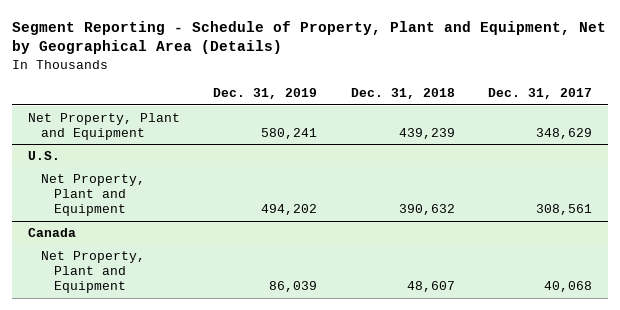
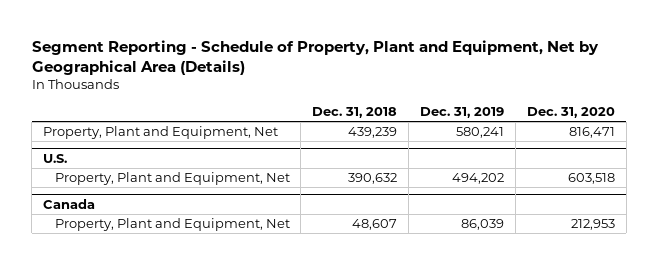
[487,88,592,100] Dec. 31, 2017 -> none
none -> [526,107,615,119] Dec. 31, 2020
[28,112,181,141] Net Property, Plant and Equipment -> [43,126,279,140] Property, Plant and Equipment, Net
[41,173,146,217] Net Property, Plant and Equipment -> [54,172,290,186] Property, Plant and Equipment, Net
[41,250,146,294] Net Property, Plant and Equipment -> [54,218,290,232] Property, Plant and Equipment, Net

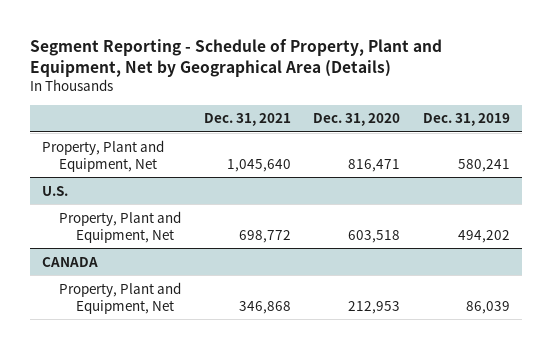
[312,107,398,119] Dec. 31, 2018 -> none
none -> [203,113,291,127] Dec. 31, 2021
[43,198,96,209] Canada -> [41,256,98,267] CANADA

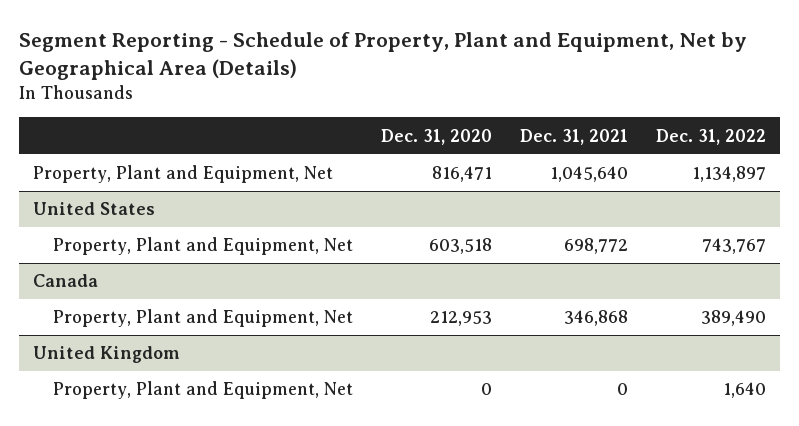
[423,113,511,127] Dec. 31, 2019 -> none
none -> [656,128,767,145] Dec. 31, 2022
[41,185,68,196] U.S. -> [32,202,155,216] United States
[41,256,98,267] CANADA -> [32,274,98,288] Canada
none -> [32,346,180,364] United Kingdom
none -> [53,381,354,400] Property, Plant and Equipment, Net

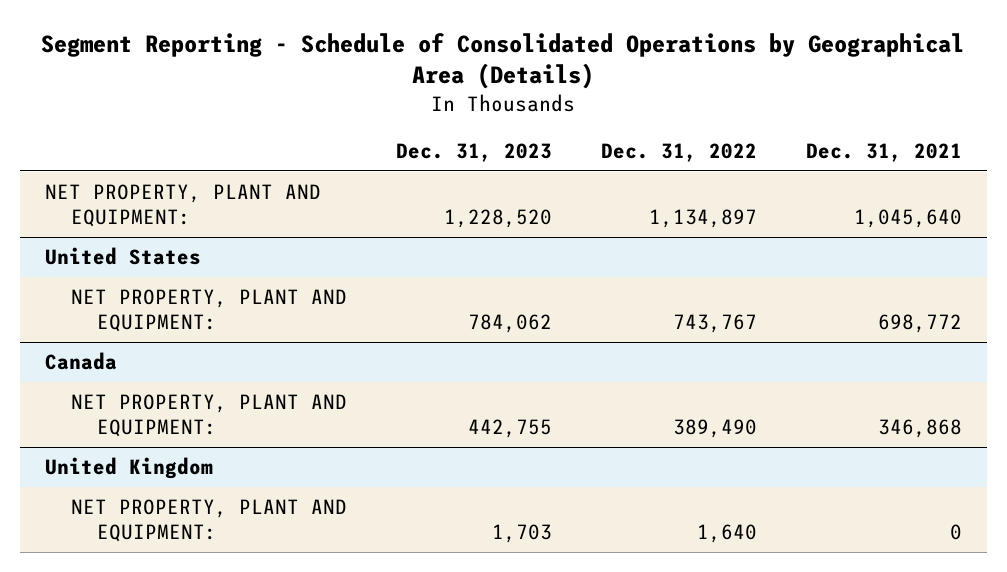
[18,31,747,80] Segment Reporting - Schedule of Property, Plant and Equipment, Net by Geographical Area (Details) -> [41,32,965,90] Segment Reporting - Schedule of Consolidated Operations by Geographical Area (Details)
[381,128,493,145] Dec. 31, 2020 -> none
none -> [395,142,552,162] Dec. 31, 2023
[32,165,333,184] Property, Plant and Equipment, Net -> [44,184,321,228] NET PROPERTY, PLANT AND EQUIPMENT:
[53,237,354,256] Property, Plant and Equipment, Net -> [70,289,347,333] NET PROPERTY, PLANT AND EQUIPMENT:
[53,309,354,328] Property, Plant and Equipment, Net -> [70,394,347,438] NET PROPERTY, PLANT AND EQUIPMENT:
[53,381,354,400] Property, Plant and Equipment, Net -> [70,499,347,543] NET PROPERTY, PLANT AND EQUIPMENT:

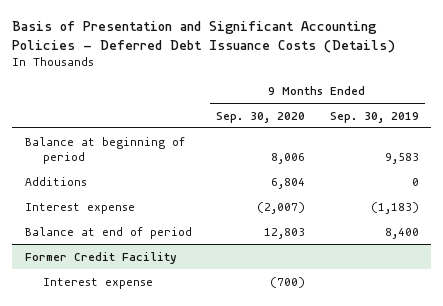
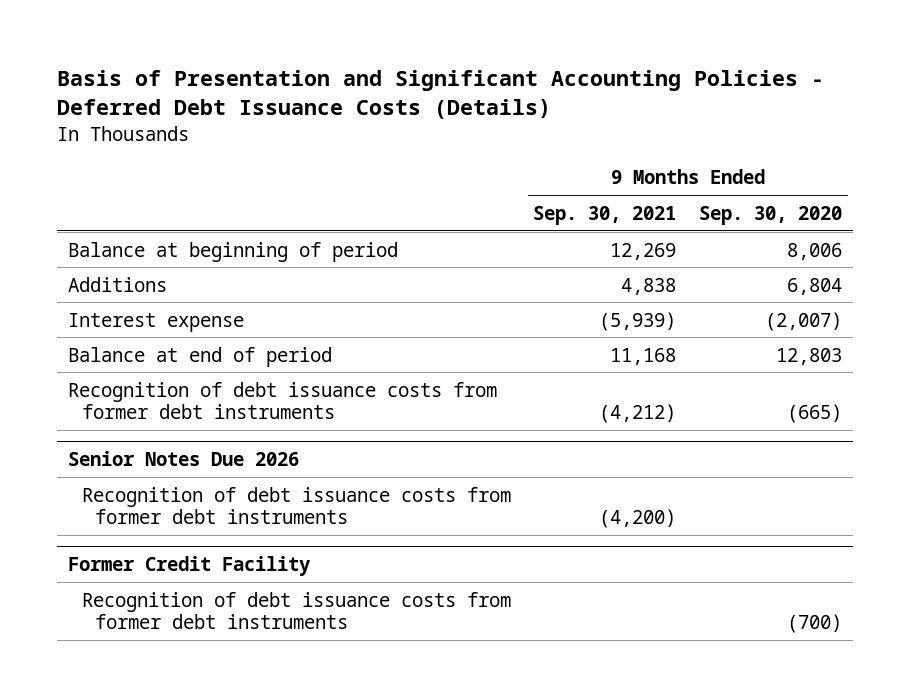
[329,111,419,123] Sep. 30, 2019 -> none
none -> [533,205,677,225] Sep. 30, 2021
none -> [68,381,498,419] Recognition of debt issuance costs from former debt instruments
none -> [68,450,300,466] Senior Notes Due 2026
none -> [81,486,511,524] Recognition of debt issuance costs from former debt instruments
[42,277,153,289] Interest expense -> [81,591,511,629] Recognition of debt issuance costs from former debt instruments

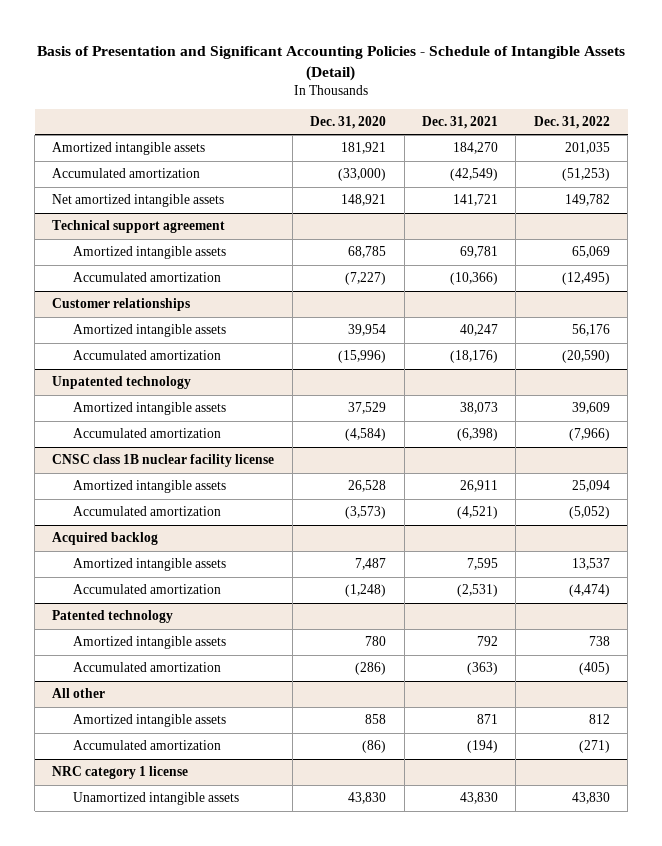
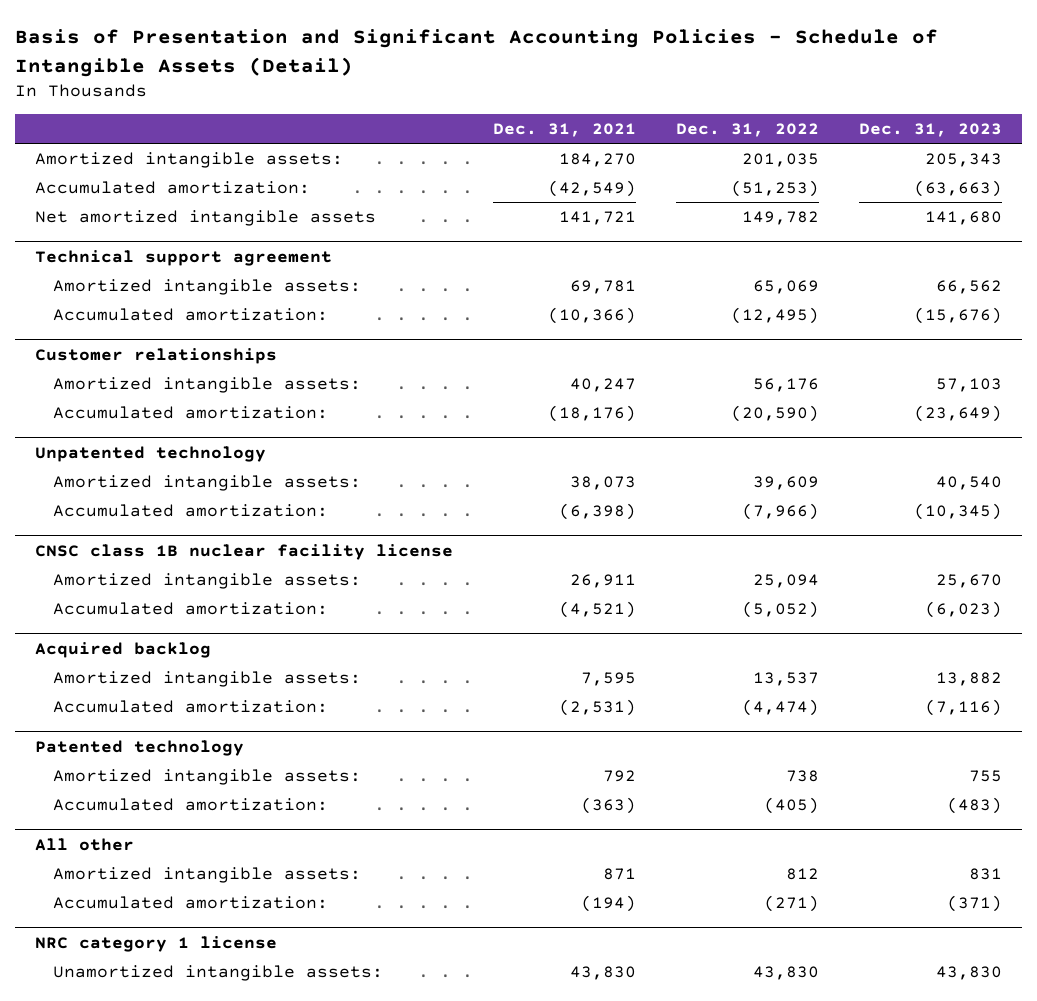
[310,115,387,129] Dec. 31, 2020 -> none
none -> [858,123,1002,138] Dec. 31, 2023
[52,142,206,156] Amortized intangible assets -> [35,151,344,168] Amortized intangible assets:
[52,168,201,179] Accumulated amortization -> [35,180,311,194] Accumulated amortization:
[73,246,227,260] Amortized intangible assets -> [53,278,362,295] Amortized intangible assets:
[73,272,222,283] Accumulated amortization -> [53,307,329,321] Accumulated amortization:
[73,324,227,338] Amortized intangible assets -> [53,376,362,393] Amortized intangible assets:
[73,350,222,361] Accumulated amortization -> [53,405,329,419] Accumulated amortization:
[73,402,227,416] Amortized intangible assets -> [53,474,362,491] Amortized intangible assets:
[73,428,222,439] Accumulated amortization -> [53,503,329,517] Accumulated amortization:
[73,480,227,494] Amortized intangible assets -> [53,572,362,589] Amortized intangible assets:
[73,506,222,517] Accumulated amortization -> [53,601,329,615] Accumulated amortization:
[73,558,227,572] Amortized intangible assets -> [53,670,362,687] Amortized intangible assets:
[73,584,222,595] Accumulated amortization -> [53,699,329,713] Accumulated amortization:
[73,636,227,650] Amortized intangible assets -> [53,768,362,785] Amortized intangible assets:
[73,662,222,673] Accumulated amortization -> [53,797,329,811] Accumulated amortization:
[73,714,227,728] Amortized intangible assets -> [53,866,362,883] Amortized intangible assets:
[73,740,222,751] Accumulated amortization -> [53,895,329,909] Accumulated amortization:
[73,792,240,806] Unamortized intangible assets -> [53,964,384,981] Unamortized intangible assets:

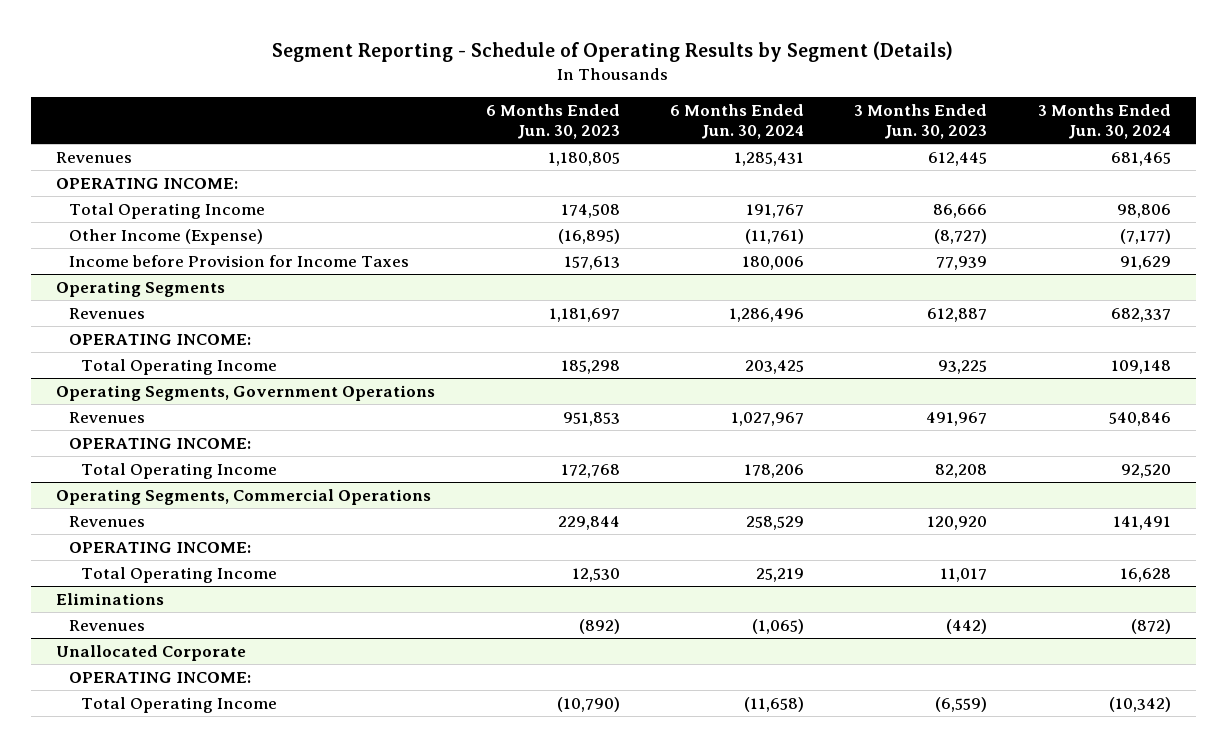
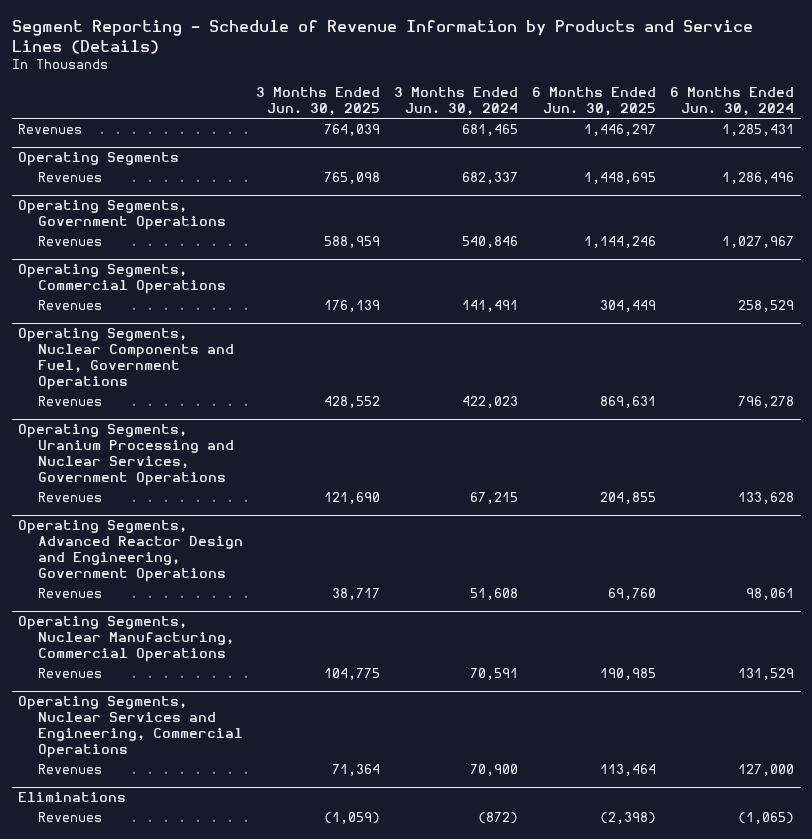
[272,41,954,63] Segment Reporting - Schedule of Operating Results by Segment (Details) -> [11,19,753,54] Segment Reporting - Schedule of Revenue Information by Products and Service Lines (Details)
[485,104,620,140] 6 Months Ended Jun. 30, 2023 -> none
[854,104,988,140] 3 Months Ended Jun. 30, 2023 -> none
none -> [256,87,381,117] 3 Months Ended Jun. 30, 2025
none -> [531,87,656,117] 6 Months Ended Jun. 30, 2025
[56,177,239,189] OPERATING INCOME: -> none
[68,202,265,219] Total Operating Income -> none
[68,228,263,245] Other Income (Expense) -> none
[68,254,409,267] Income before Provision for Income Taxes -> none
[68,333,251,345] OPERATING INCOME: -> none
[81,358,278,375] Total Operating Income -> none
[68,437,251,449] OPERATING INCOME: -> none
[81,462,278,479] Total Operating Income -> none
[68,541,251,553] OPERATING INCOME: -> none
[81,566,278,583] Total Operating Income -> none
none -> [18,327,234,391] Operating Segments, Nuclear Components and Fuel, Government Operations
none -> [37,395,102,406] Revenues
none -> [18,423,234,487] Operating Segments, Uranium Processing and Nuclear Services, Government Operations
none -> [37,491,102,502] Revenues
none -> [18,519,243,583] Operating Segments, Advanced Reactor Design and Engineering, Government Operations
none -> [37,587,102,598] Revenues
none -> [18,615,234,662] Operating Segments, Nuclear Manufacturing, Commercial Operations
none -> [37,667,102,678] Revenues
none -> [18,695,243,759] Operating Segments, Nuclear Services and Engineering, Commercial Operations
none -> [37,763,102,774] Revenues
[56,644,247,661] Unallocated Corporate -> none
[68,671,251,683] OPERATING INCOME: -> none
[81,696,278,713] Total Operating Income -> none

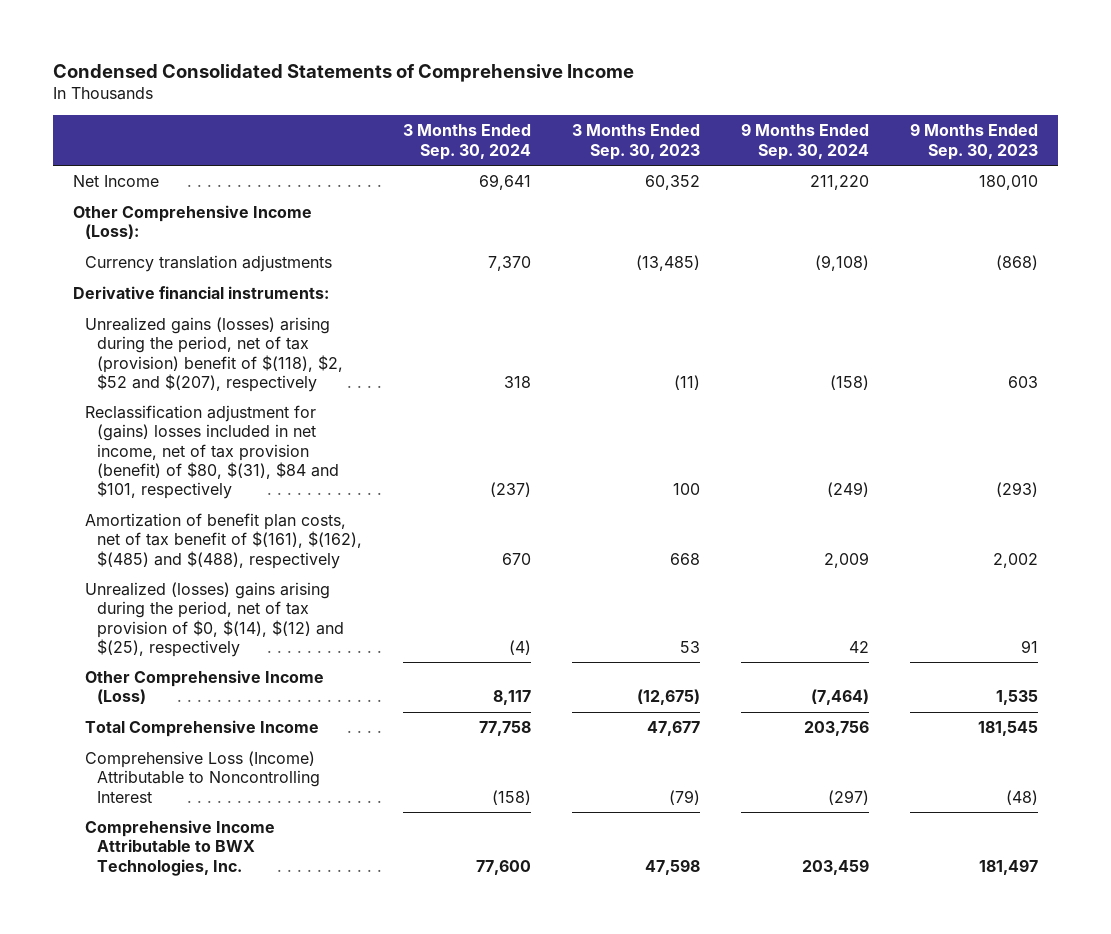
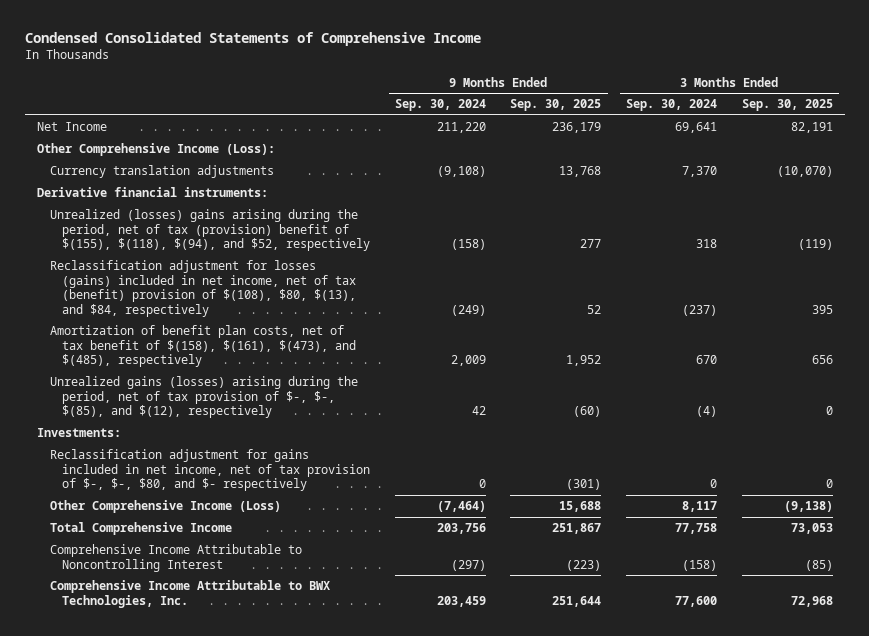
[571,124,700,160] 3 Months Ended Sep. 30, 2023 -> none
[909,123,1038,160] 9 Months Ended Sep. 30, 2023 -> none
none -> [510,99,602,112] Sep. 30, 2025
none -> [741,99,833,112] Sep. 30, 2025
[85,317,343,392] Unrealized gains (losses) arising during the period, net of tax (provision) benefit of $(118), $2, $52 and $(207), respectively -> [49,209,371,252] Unrealized (losses) gains arising during the period, net of tax (provision) benefit of $(155), $(118), $(94), and $52, respectively
[85,405,339,500] Reclassification adjustment for (gains) losses included in net income, net of tax provision (benefit) of $80, $(31), $84 and $101, respectively -> [49,260,357,317] Reclassification adjustment for losses (gains) included in net income, net of tax (benefit) provision of $(108), $80, $(13), and $84, respectively
[85,513,362,569] Amortization of benefit plan costs, net of tax benefit of $(161), $(162), $(485) and $(488), respectively -> [49,325,357,368] Amortization of benefit plan costs, net of tax benefit of $(158), $(161), $(473), and $(485), respectively
[85,582,344,657] Unrealized (losses) gains arising during the period, net of tax provision of $0, $(14), $(12) and $(25), respectively -> [49,376,358,419] Unrealized gains (losses) arising during the period, net of tax provision of $-, $-, $(85), and $(12), respectively
none -> [36,428,121,438] Investments:
none -> [49,449,371,492] Reclassification adjustment for gains included in net income, net of tax provision of $-, $-, $80, and $- respectively
[85,751,320,803] Comprehensive Loss (Income) Attributable to Noncontrolling Interest -> [49,544,302,572] Comprehensive Income Attributable to Noncontrolling Interest

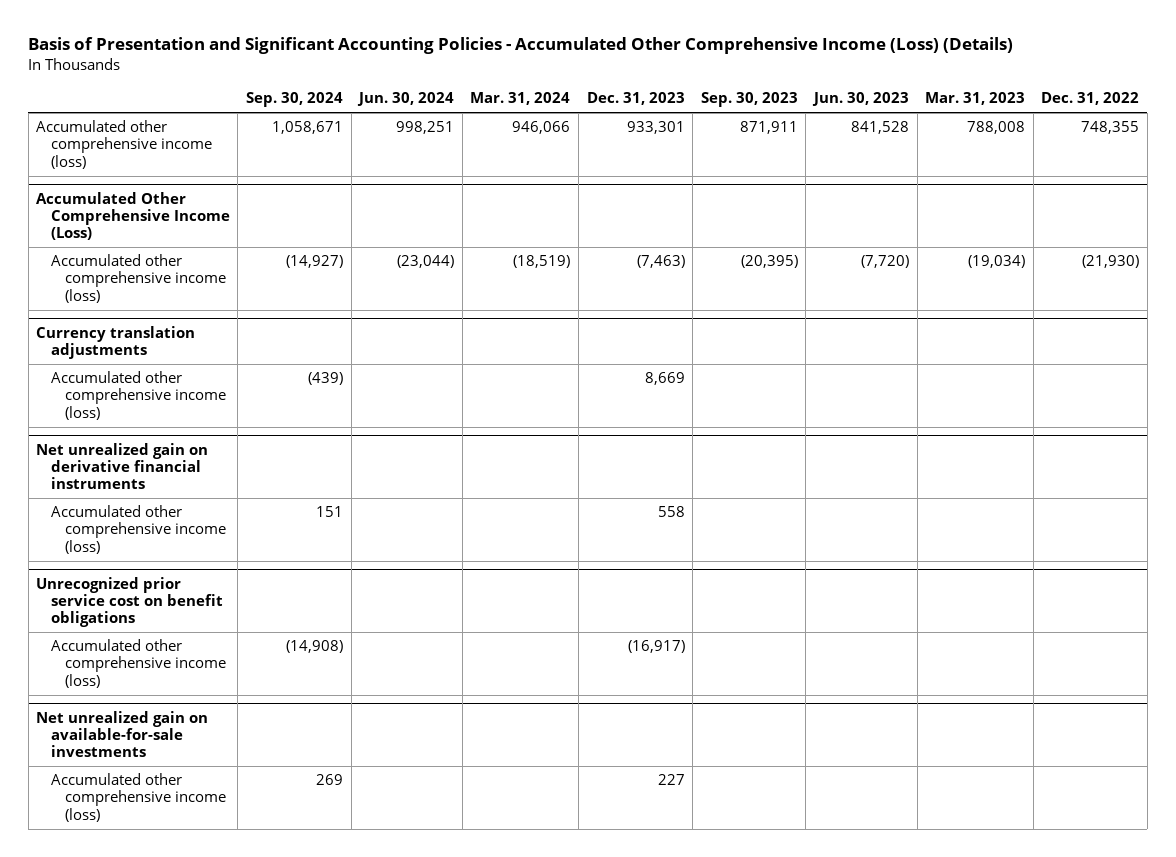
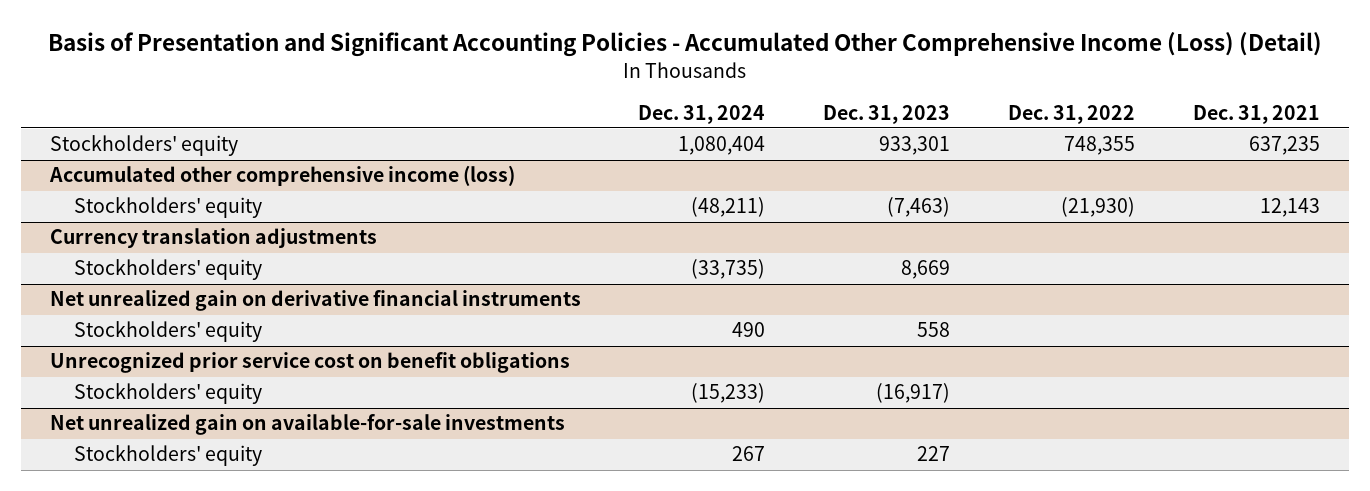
[28,37,1014,55] Basis of Presentation and Significant Accounting Policies - Accumulated Other Comprehensive Income (Loss) (Details) -> [47,32,1322,58] Basis of Presentation and Significant Accounting Policies - Accumulated Other Comprehensive Income (Loss) (Detail)
[245,92,343,108] Sep. 30, 2024 -> none
[357,92,455,107] Jun. 30, 2024 -> none
[470,92,571,106] Mar. 31, 2024 -> none
[700,92,798,108] Sep. 30, 2023 -> none
[811,92,909,107] Jun. 30, 2023 -> none
[925,92,1026,106] Mar. 31, 2023 -> none
none -> [638,104,766,124] Dec. 31, 2024
none -> [1193,104,1321,124] Dec. 31, 2021
[36,120,212,169] Accumulated other comprehensive income (loss) -> [49,135,238,157] Stockholders' equity
[36,191,230,241] Accumulated Other Comprehensive Income (Loss) -> [48,165,515,187] Accumulated other comprehensive income (loss)
[50,254,227,303] Accumulated other comprehensive income (loss) -> [73,197,262,219] Stockholders' equity
[50,371,227,420] Accumulated other comprehensive income (loss) -> [73,259,262,281] Stockholders' equity
[50,505,227,554] Accumulated other comprehensive income (loss) -> [73,321,262,343] Stockholders' equity
[50,639,227,688] Accumulated other comprehensive income (loss) -> [73,383,262,405] Stockholders' equity
[50,773,227,822] Accumulated other comprehensive income (loss) -> [73,445,262,467] Stockholders' equity

